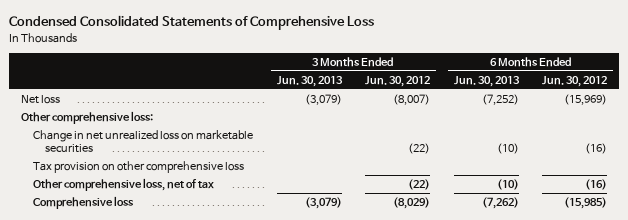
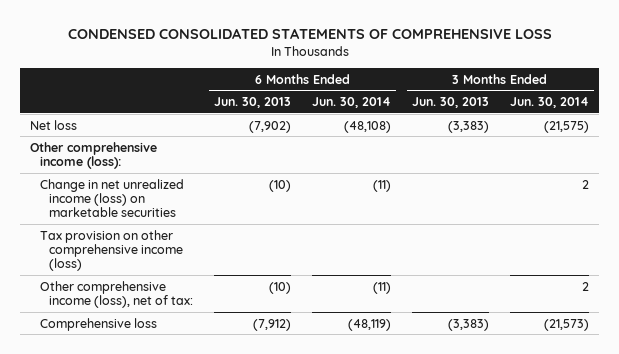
[9,15,375,31] Condensed Consolidated Statements of Comprehensive Loss -> [67,28,552,40] CONDENSED CONSOLIDATED STATEMENTS OF COMPREHENSIVE LOSS
[365,75,431,87] Jun. 30, 2012 -> none
[542,75,608,87] Jun. 30, 2012 -> none
none -> [312,97,392,109] Jun. 30, 2014
none -> [509,97,589,109] Jun. 30, 2014
[304,94,342,106] (3,079) -> [448,120,490,133] (3,383)
[481,94,519,106] (7,252) -> [249,120,292,133] (7,902)
[20,111,153,125] Other comprehensive loss: -> [30,141,158,169] Other comprehensive income (loss):
[33,130,254,154] Change in net unrealized loss on marketable securities -> [39,178,184,218] Change in net unrealized income (loss) on marketable securities
[33,161,245,174] Tax provision on other comprehensive loss -> [39,229,184,272] Tax provision on other comprehensive income (loss)
[33,178,215,192] Other comprehensive loss, net of tax -> [39,280,194,308] Other comprehensive income (loss), net of tax:
[304,197,342,210] (3,079) -> [448,318,490,331] (3,383)
[481,197,519,210] (7,262) -> [253,318,292,331] (7,912)

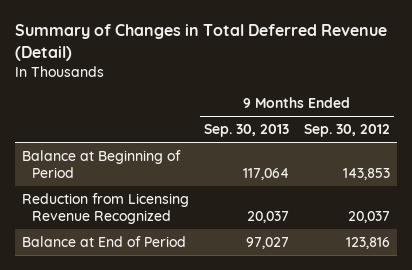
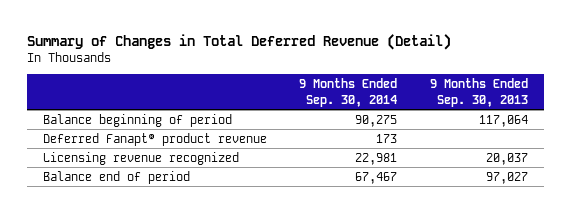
[303,124,390,138] Sep. 30, 2012 -> none
none -> [299,78,398,108] 9 Months Ended Sep. 30, 2014
[22,149,182,178] Balance at Beginning of Period -> [42,113,232,127] Balance beginning of period
none -> [42,132,267,146] Deferred Fanapt® product revenue
[22,192,190,224] Reduction from Licensing Revenue Recognized -> [42,151,239,165] Licensing revenue recognized
[22,235,187,247] Balance at End of Period -> [42,170,190,184] Balance end of period

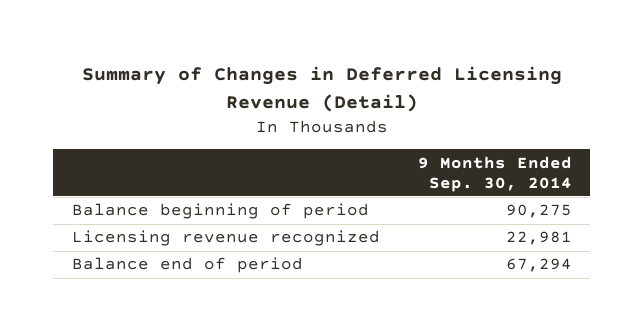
[26,33,451,50] Summary of Changes in Total Deferred Revenue (Detail) -> [81,66,562,112] Summary of Changes in Deferred Licensing Revenue (Detail)
[429,78,528,108] 9 Months Ended Sep. 30, 2013 -> none
[42,132,267,146] Deferred Fanapt® product revenue -> none
[355,171,398,184] 67,467 -> [505,258,572,273] 67,294

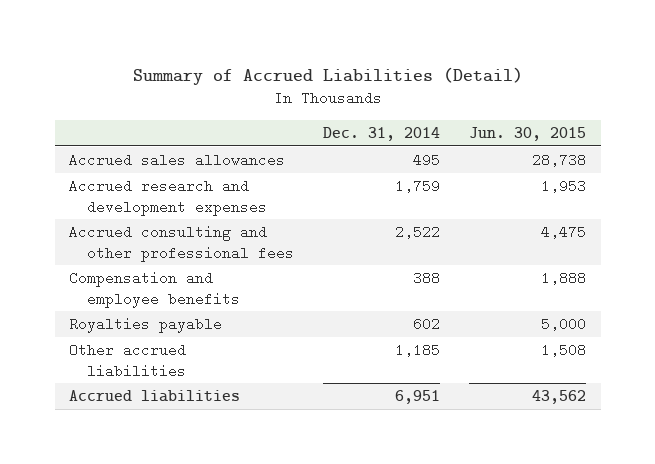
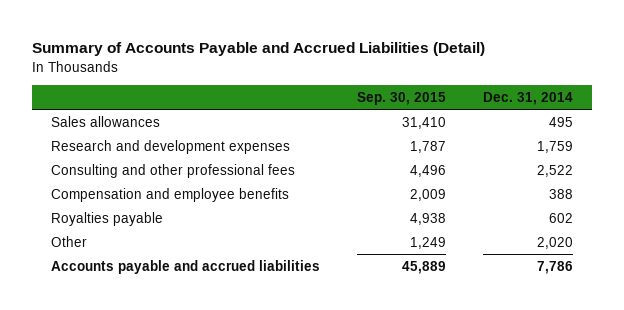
[132,66,523,85] Summary of Accrued Liabilities (Detail) -> [32,42,486,57] Summary of Accounts Payable and Accrued Liabilities (Detail)
[469,126,587,141] Jun. 30, 2015 -> none
none -> [356,91,446,105] Sep. 30, 2015
[69,153,286,168] Accrued sales allowances -> [50,115,160,127] Sales allowances
[69,179,268,216] Accrued research and development expenses -> [50,139,290,154] Research and development expenses
[69,225,295,262] Accrued consulting and other professional fees -> [50,163,295,178] Consulting and other professional fees
[69,390,241,403] Accrued liabilities -> none
[69,343,187,378] Other accrued liabilities -> [50,235,87,247] Other
[395,343,441,358] 1,185 -> [536,236,573,249] 2,020
none -> [50,259,320,274] Accounts payable and accrued liabilities

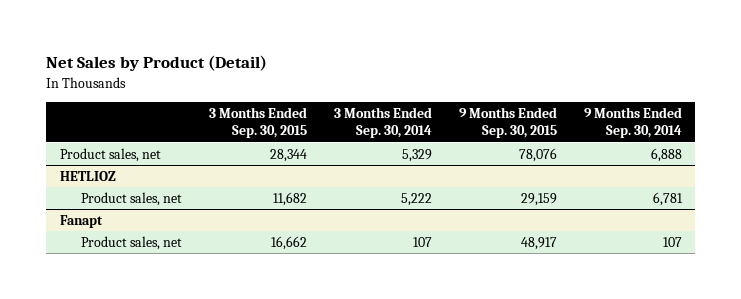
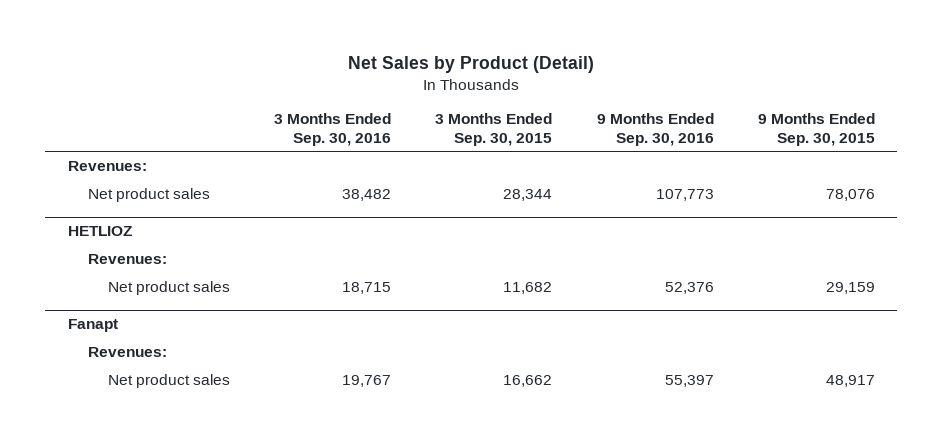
[333,106,432,139] 3 Months Ended Sep. 30, 2014 -> none
[583,106,682,139] 9 Months Ended Sep. 30, 2014 -> none
none -> [273,113,391,146] 3 Months Ended Sep. 30, 2016
none -> [596,113,714,146] 9 Months Ended Sep. 30, 2016
none -> [67,161,147,172] Revenues:
[59,148,161,163] Product sales, net -> [87,188,210,203] Net product sales
none -> [87,254,167,265] Revenues:
[81,192,183,207] Product sales, net -> [107,281,230,296] Net product sales
none -> [87,347,167,358] Revenues:
[81,236,183,251] Product sales, net -> [107,374,230,389] Net product sales

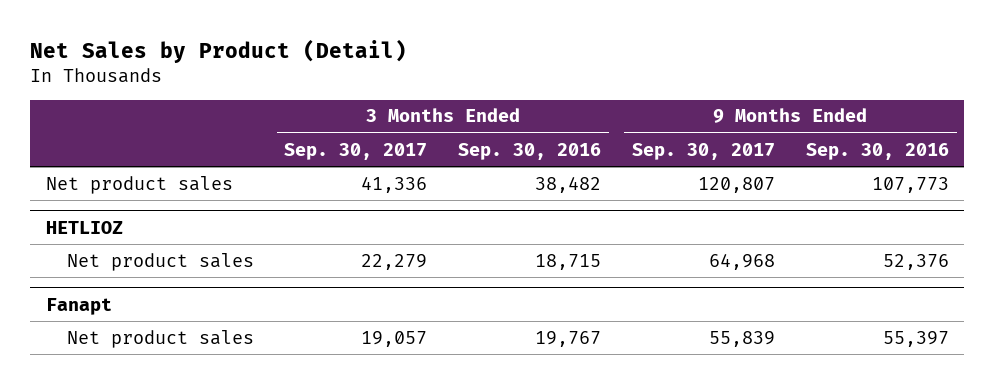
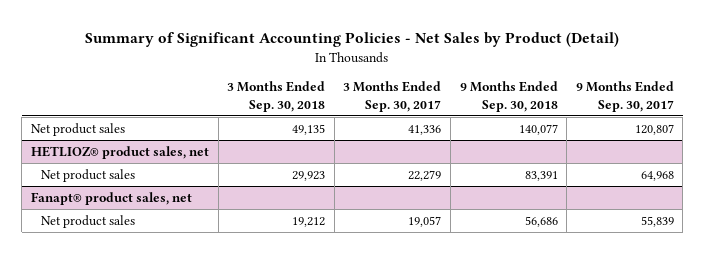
[30,38,408,63] Net Sales by Product (Detail) -> [85,32,620,48] Summary of Significant Accounting Policies - Net Sales by Product (Detail)
[458,142,602,160] Sep. 30, 2016 -> none
[805,142,949,160] Sep. 30, 2016 -> none
none -> [227,81,326,112] 3 Months Ended Sep. 30, 2018
none -> [459,81,558,112] 9 Months Ended Sep. 30, 2018
[45,220,123,234] HETLIOZ -> [31,146,210,160] HETLIOZ® product sales, net
[45,297,112,315] Fanapt -> [31,192,193,206] Fanapt® product sales, net

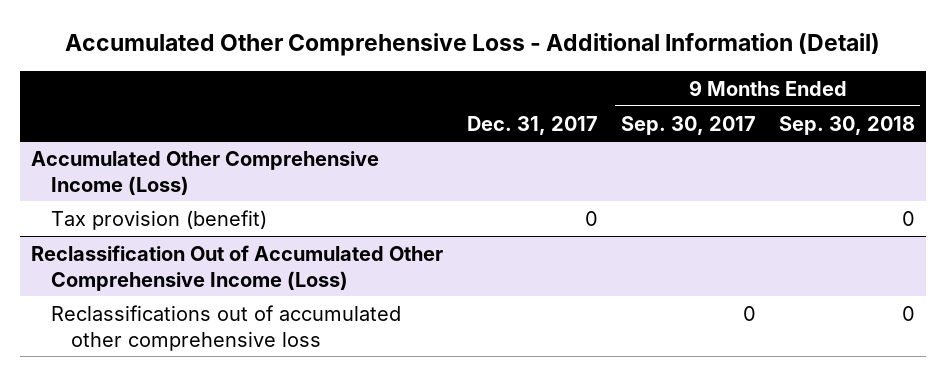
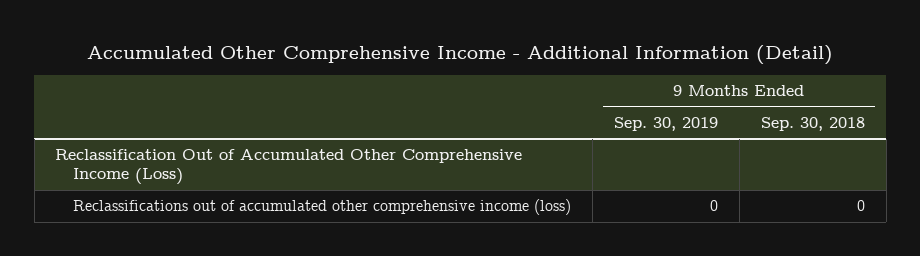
[65,33,881,57] Accumulated Other Comprehensive Loss - Additional Information (Detail) -> [87,44,834,65] Accumulated Other Comprehensive Income - Additional Information (Detail)
[466,115,598,135] Dec. 31, 2017 -> none
[620,115,756,135] Sep. 30, 2017 -> none
none -> [613,117,718,132] Sep. 30, 2019
[31,150,380,195] Accumulated Other Comprehensive Income (Loss) -> none
[51,209,268,230] Tax provision (benefit) -> none
[51,304,402,351] Reclassifications out of accumulated other comprehensive loss -> [72,199,571,216] Reclassifications out of accumulated other comprehensive income (loss)

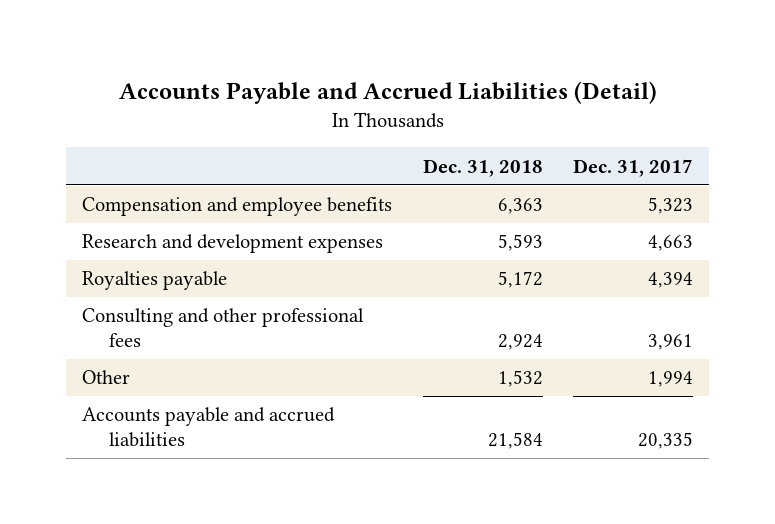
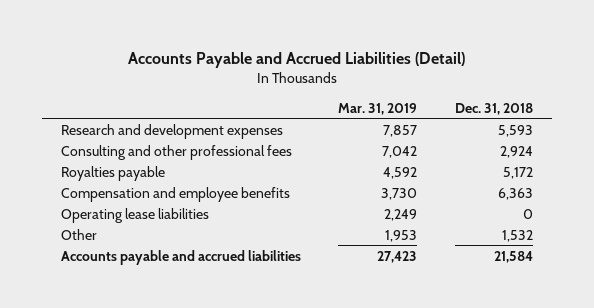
[573,158,694,177] Dec. 31, 2017 -> none
none -> [338,102,418,115] Mar. 31, 2019
[81,271,227,291] Royalties payable -> [61,165,166,181] Royalties payable
[81,197,392,217] Compensation and employee benefits -> [61,186,291,202] Compensation and employee benefits
none -> [61,207,210,223] Operating lease liabilities

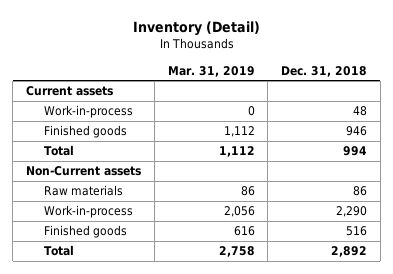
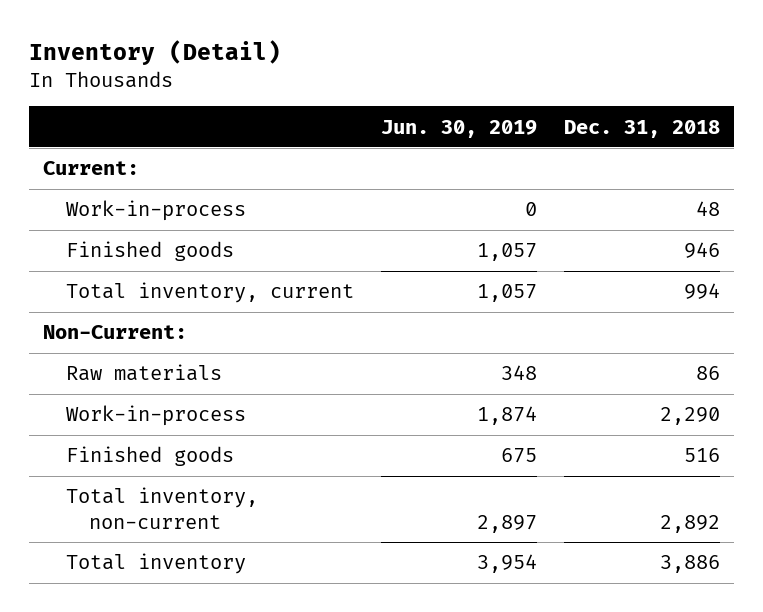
[167,65,255,77] Mar. 31, 2019 -> none
none -> [381,119,538,138] Jun. 30, 2019
[25,86,113,97] Current assets -> [42,161,139,176] Current:
[43,145,74,157] Total -> [65,282,354,304] Total inventory, current
[25,166,141,177] Non-Current assets -> [42,325,187,340] Non-Current:
[43,245,74,257] Total -> [65,487,258,529] Total inventory, non-current
none -> [65,553,246,575] Total inventory

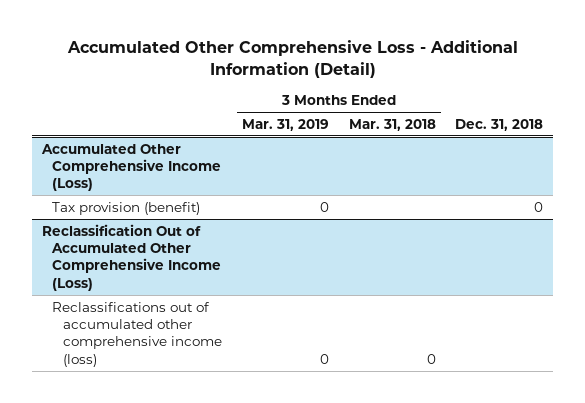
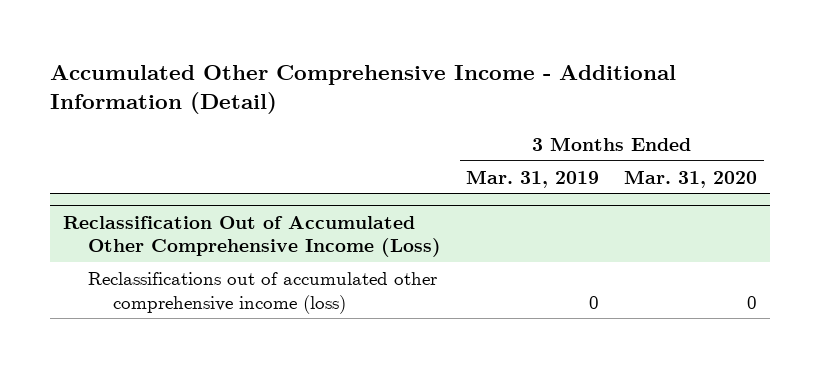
[66,40,518,78] Accumulated Other Comprehensive Loss - Additional Information (Detail) -> [50,64,677,114] Accumulated Other Comprehensive Income - Additional Information (Detail)
[348,118,436,131] Mar. 31, 2018 -> none
[455,118,544,131] Dec. 31, 2018 -> none
none -> [624,169,758,188] Mar. 31, 2020
[40,143,222,192] Accumulated Other Comprehensive Income (Loss) -> none
[52,201,201,215] Tax provision (benefit) -> none

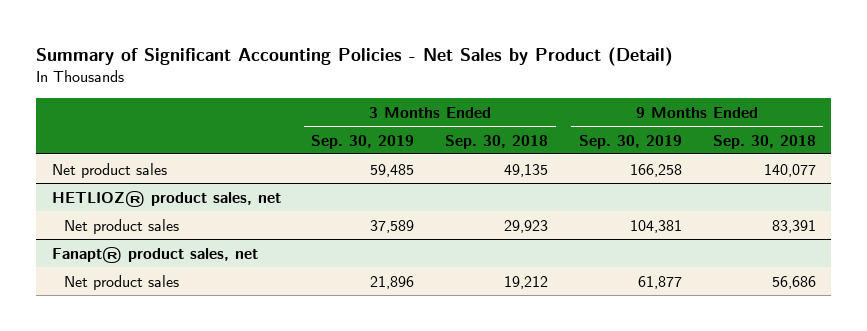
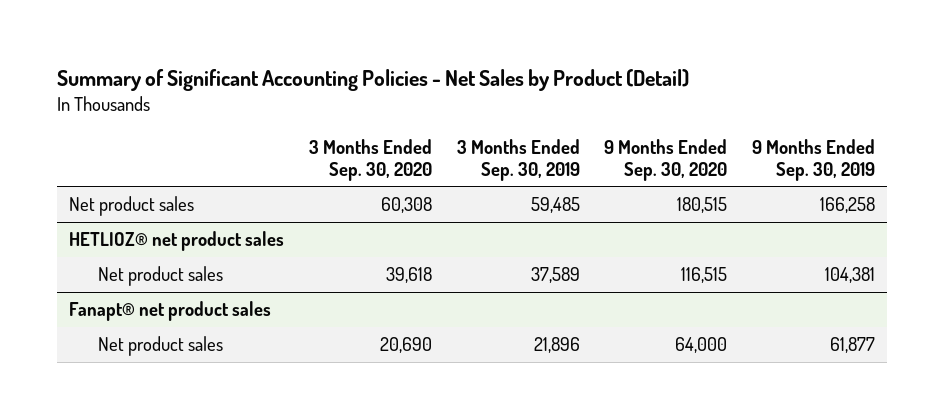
[445,134,549,149] Sep. 30, 2018 -> none
[712,134,816,149] Sep. 30, 2018 -> none
none -> [309,138,433,181] 3 Months Ended Sep. 30, 2020
none -> [604,138,728,181] 9 Months Ended Sep. 30, 2020
[51,190,281,207] HETLIOZ® product sales, net -> [69,231,285,252] HETLIOZ® net product sales
[51,246,258,263] Fanapt® product sales, net -> [69,301,272,322] Fanapt® net product sales

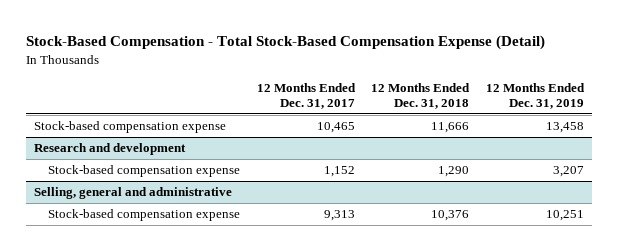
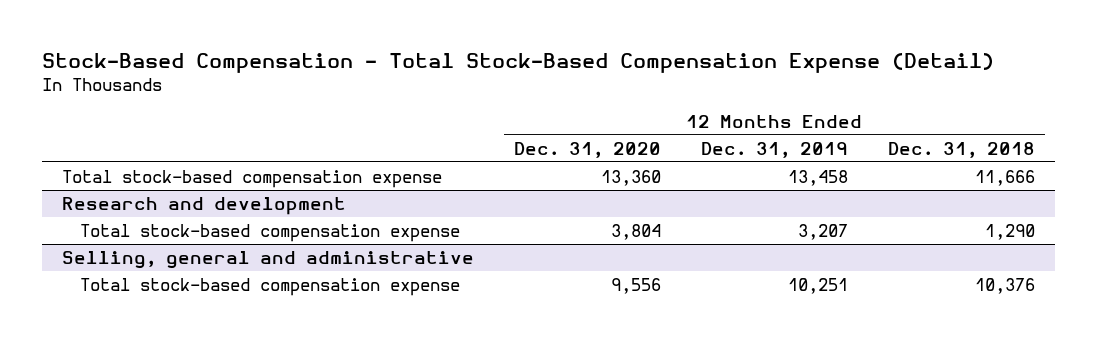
[256,82,356,110] 12 Months Ended Dec. 31, 2017 -> none
none -> [513,141,661,158] Dec. 31, 2020
[33,121,226,134] Stock-based compensation expense -> [61,169,442,188] Total stock-based compensation expense
[47,165,240,178] Stock-based compensation expense -> [79,223,460,242] Total stock-based compensation expense
[47,209,240,222] Stock-based compensation expense -> [79,277,460,296] Total stock-based compensation expense

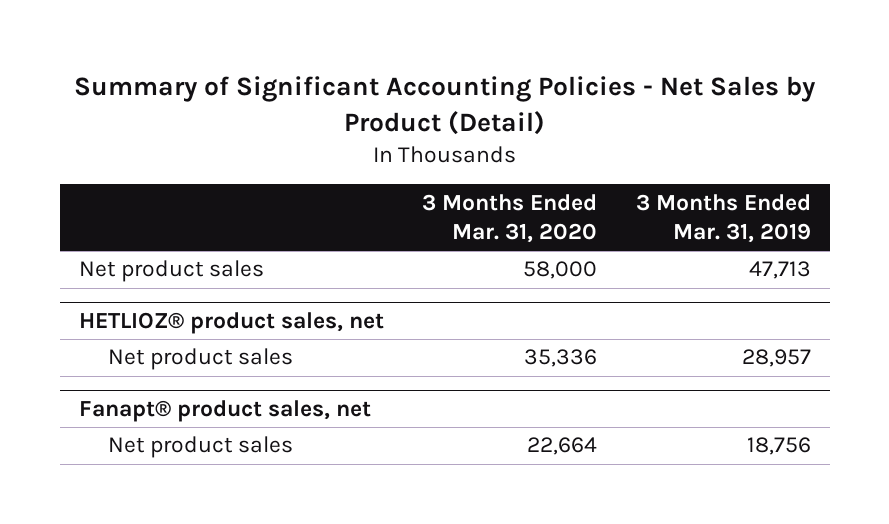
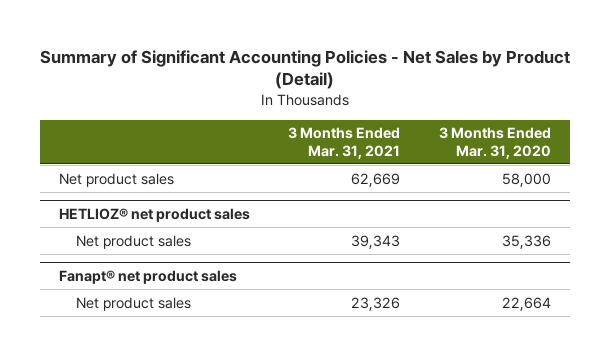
[635,193,811,244] 3 Months Ended Mar. 31, 2019 -> none
none -> [288,127,401,159] 3 Months Ended Mar. 31, 2021
[78,312,384,335] HETLIOZ® product sales, net -> [59,208,251,223] HETLIOZ® net product sales
[78,400,371,423] Fanapt® product sales, net -> [59,270,238,285] Fanapt® net product sales

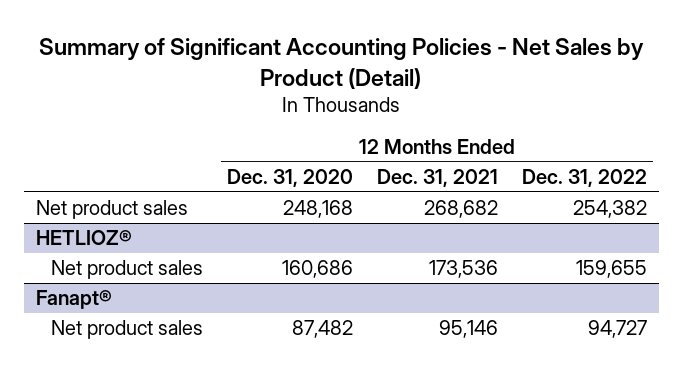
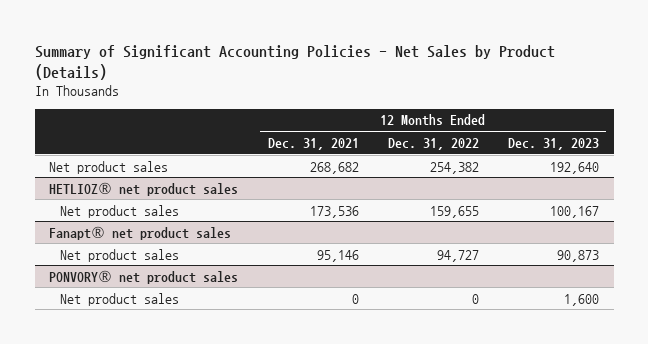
[39,37,645,89] Summary of Significant Accounting Policies - Net Sales by Product (Detail) -> [34,44,555,80] Summary of Significant Accounting Policies - Net Sales by Product (Details)
[227,169,354,188] Dec. 31, 2020 -> none
none -> [508,137,600,150] Dec. 31, 2023
[35,230,132,246] HETLIOZ® -> [49,181,239,196] HETLIOZ® net product sales
[35,290,112,310] Fanapt® -> [49,225,232,240] Fanapt® net product sales
none -> [49,269,239,284] PONVORY® net product sales
none -> [60,292,180,306] Net product sales

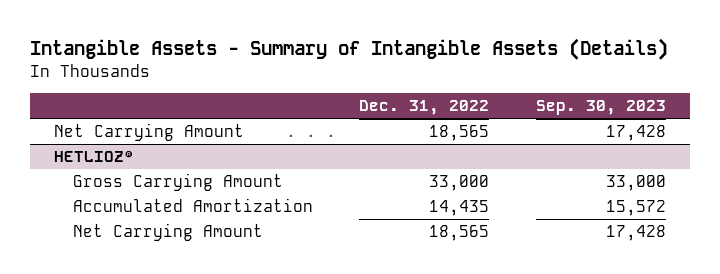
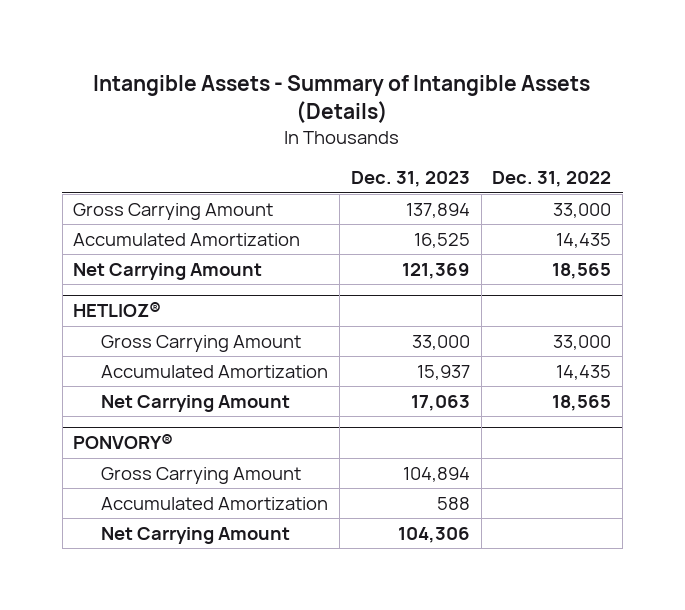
[536,100,667,116] Sep. 30, 2023 -> none
none -> [350,171,470,188] Dec. 31, 2023
none -> [73,202,274,220] Gross Carrying Amount
none -> [73,232,301,246] Accumulated Amortization
none -> [73,433,174,450] PONVORY®
none -> [100,466,301,484] Gross Carrying Amount
none -> [100,496,328,510] Accumulated Amortization
none -> [100,526,290,544] Net Carrying Amount

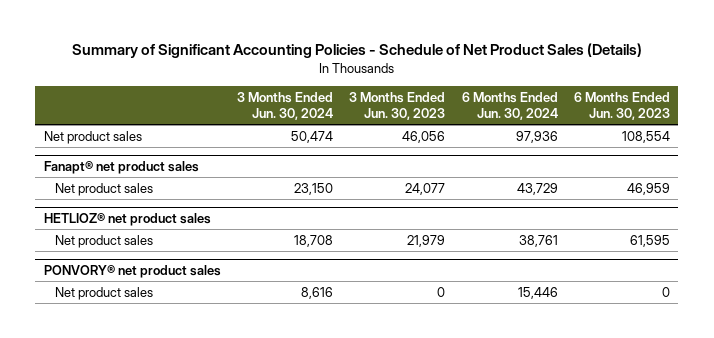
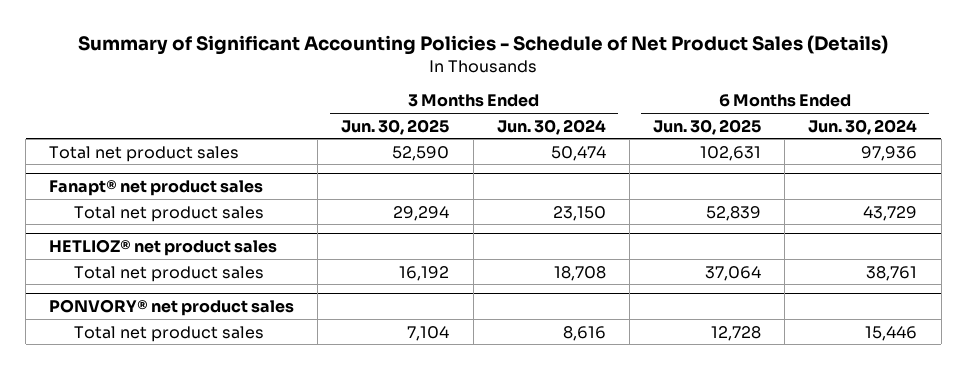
[349,91,446,121] 3 Months Ended Jun. 30, 2023 -> none
[574,91,671,121] 6 Months Ended Jun. 30, 2023 -> none
none -> [341,118,450,135] Jun. 30, 2025
none -> [653,118,762,135] Jun. 30, 2025
[43,130,142,144] Net product sales -> [49,145,240,162] Total net product sales
[55,182,154,196] Net product sales -> [73,205,264,222] Total net product sales
[55,234,154,248] Net product sales -> [73,265,264,282] Total net product sales
[55,286,154,300] Net product sales -> [73,325,264,342] Total net product sales

